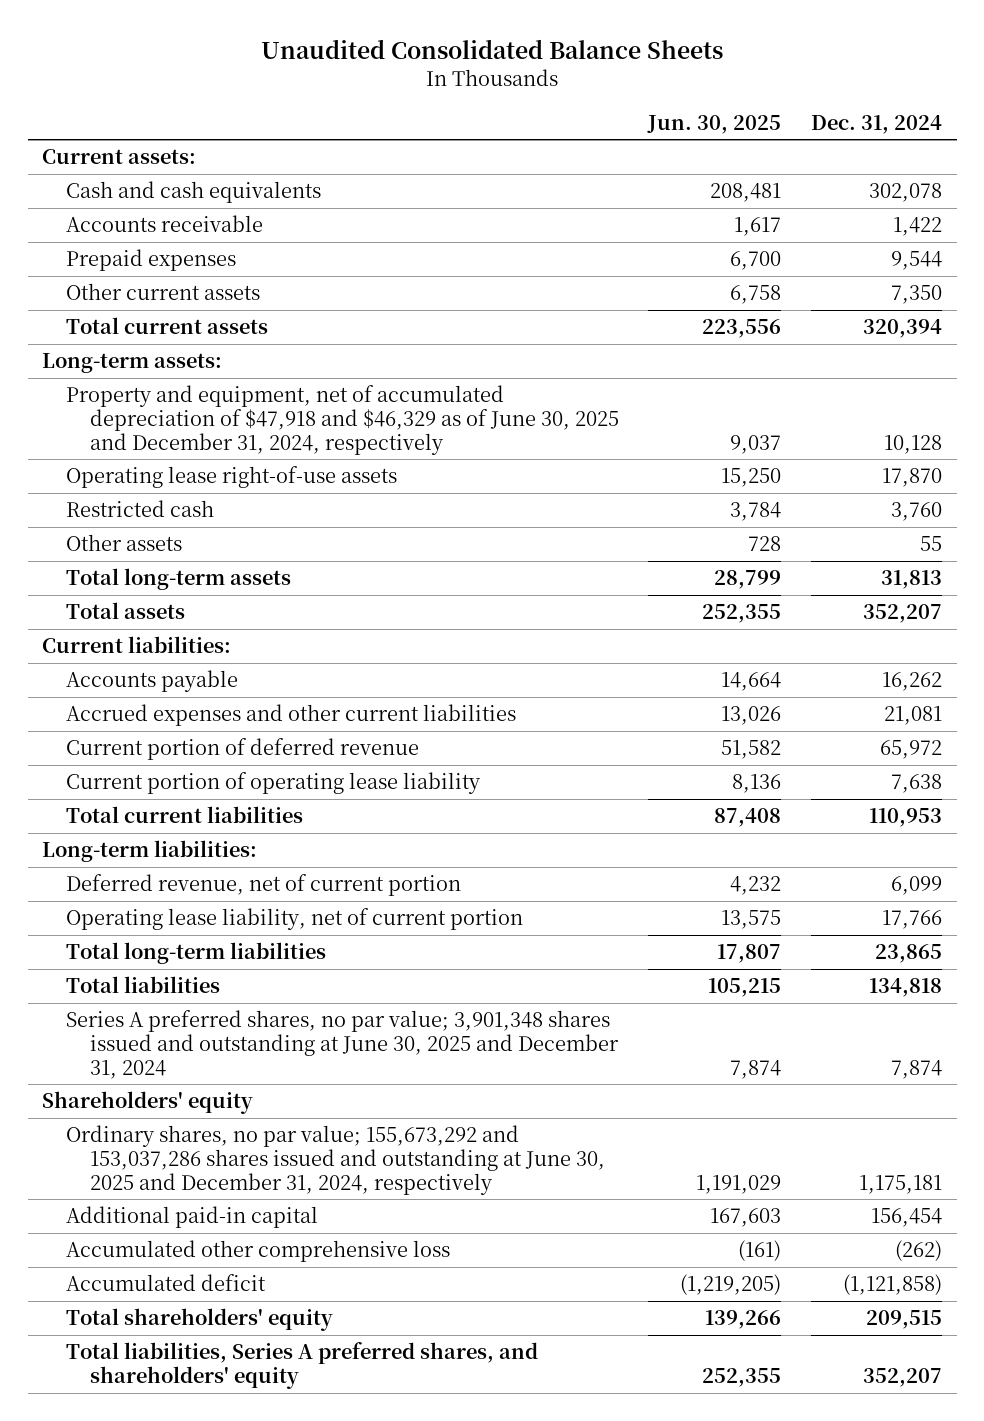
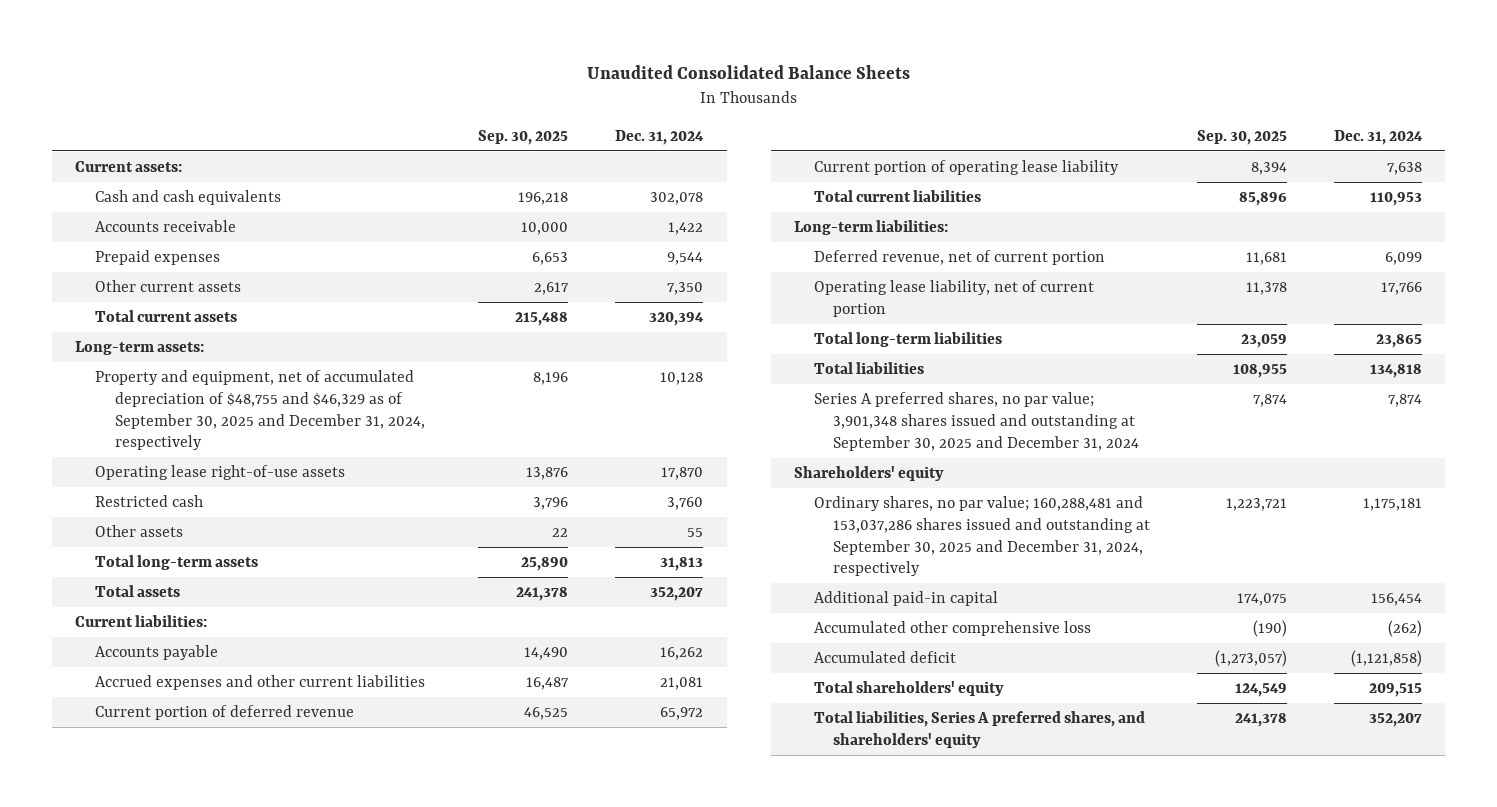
[647,114,782,134] Jun. 30, 2025 -> none
none -> [478,129,569,145] Sep. 30, 2025
[66,385,620,455] Property and equipment, net of accumulated depreciation of $47,918 and $46,329 as of June 30, 2025 and December 31, 2024, respectively -> [95,369,425,451] Property and equipment, net of accumulated depreciation of $48,755 and $46,329 as of September 30, 2025 and December 31, 2024, respectively
[66,1010,620,1079] Series A preferred shares, no par value; 3,901,348 shares issued and outstanding at June 30, 2025 and December 31, 2024 -> [813,391,1140,451] Series A preferred shares, no par value; 3,901,348 shares issued and outstanding at September 30, 2025 and December 31, 2024
[66,1125,606,1195] Ordinary shares, no par value; 155,673,292 and 153,037,286 shares issued and outstanding at June 30, 2025 and December 31, 2024, respectively -> [813,495,1151,577] Ordinary shares, no par value; 160,288,481 and 153,037,286 shares issued and outstanding at September 30, 2025 and December 31, 2024, respectively

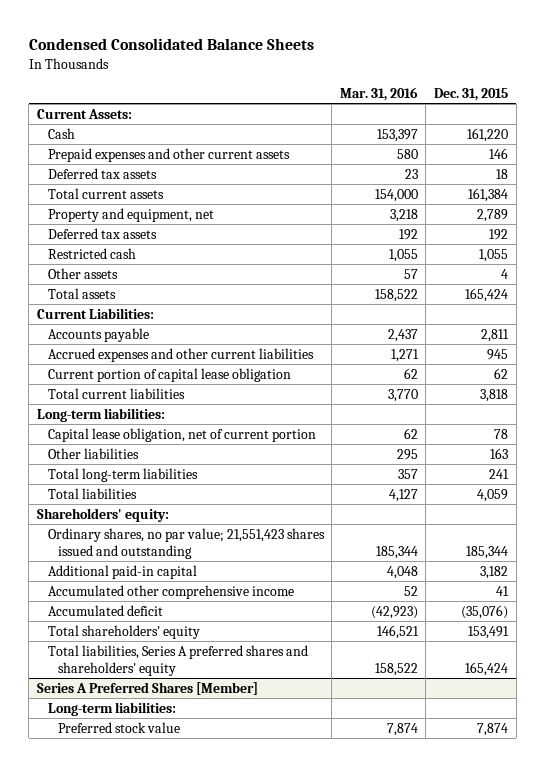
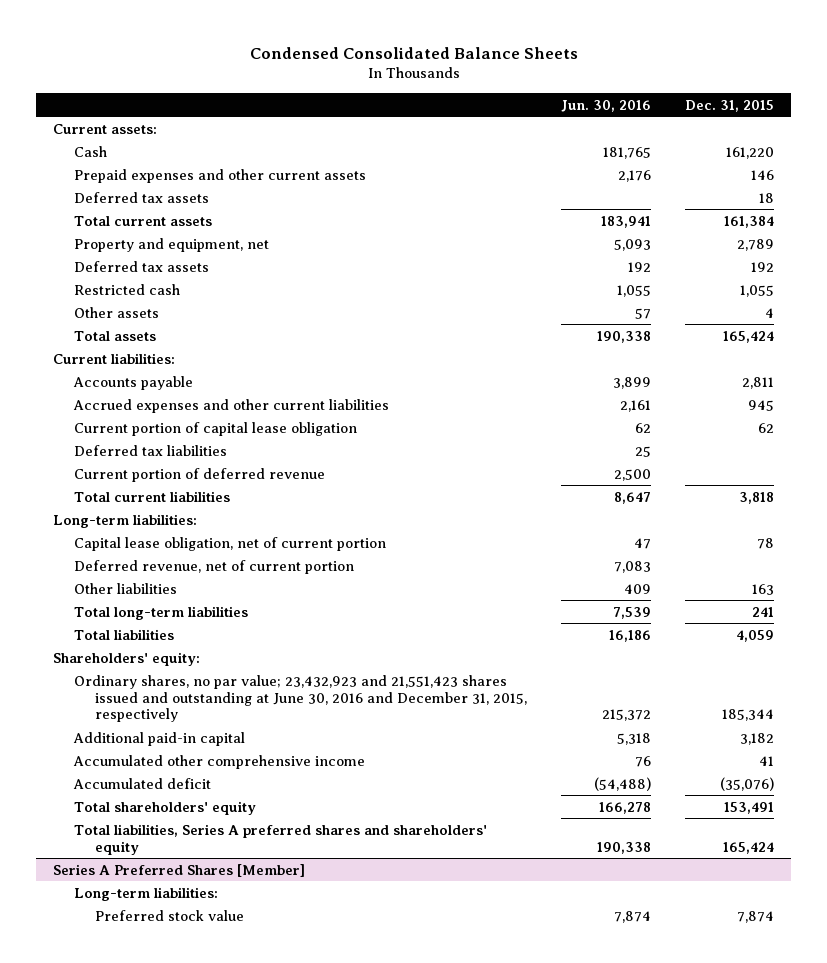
[339,86,418,101] Mar. 31, 2016 -> none
none -> [561,99,652,112] Jun. 30, 2016
[36,108,132,119] Current Assets: -> [53,123,158,134] Current assets:
[36,307,154,319] Current Liabilities: -> [53,352,176,364] Current liabilities:
none -> [74,444,228,456] Deferred tax liabilities
none -> [74,467,326,482] Current portion of deferred revenue
none -> [74,559,355,574] Deferred revenue, net of current portion
[47,527,325,559] Ordinary shares, no par value; 21,551,423 shares issued and outstanding -> [74,674,528,723] Ordinary shares, no par value; 23,432,923 and 21,551,423 shares issued and outstanding at June 30, 2016 and December 31, 2015, respectively

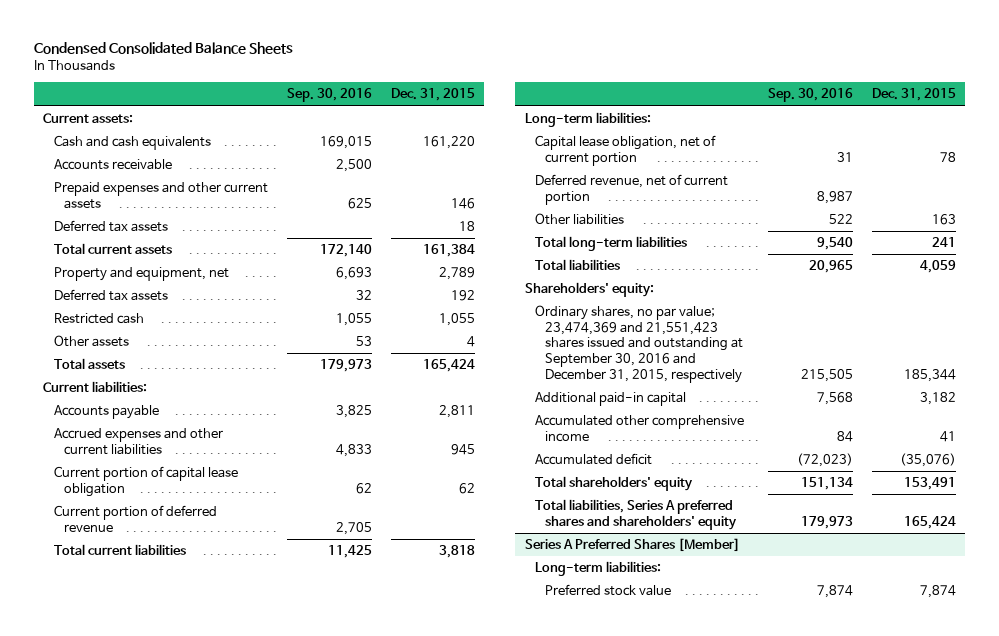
[561,99,652,112] Jun. 30, 2016 -> none
none -> [286,88,372,103] Sep. 30, 2016
[74,145,108,157] Cash -> [53,135,211,151] Cash and cash equivalents
none -> [53,159,172,171] Accounts receivable
[74,444,228,456] Deferred tax liabilities -> none
[74,674,528,723] Ordinary shares, no par value; 23,432,923 and 21,551,423 shares issued and outstanding at June 30, 2016 and December 31, 2015, respectively -> [535,305,744,383] Ordinary shares, no par value; 23,474,369 and 21,551,423 shares issued and outstanding at September 30, 2016 and December 31, 2015, respectively

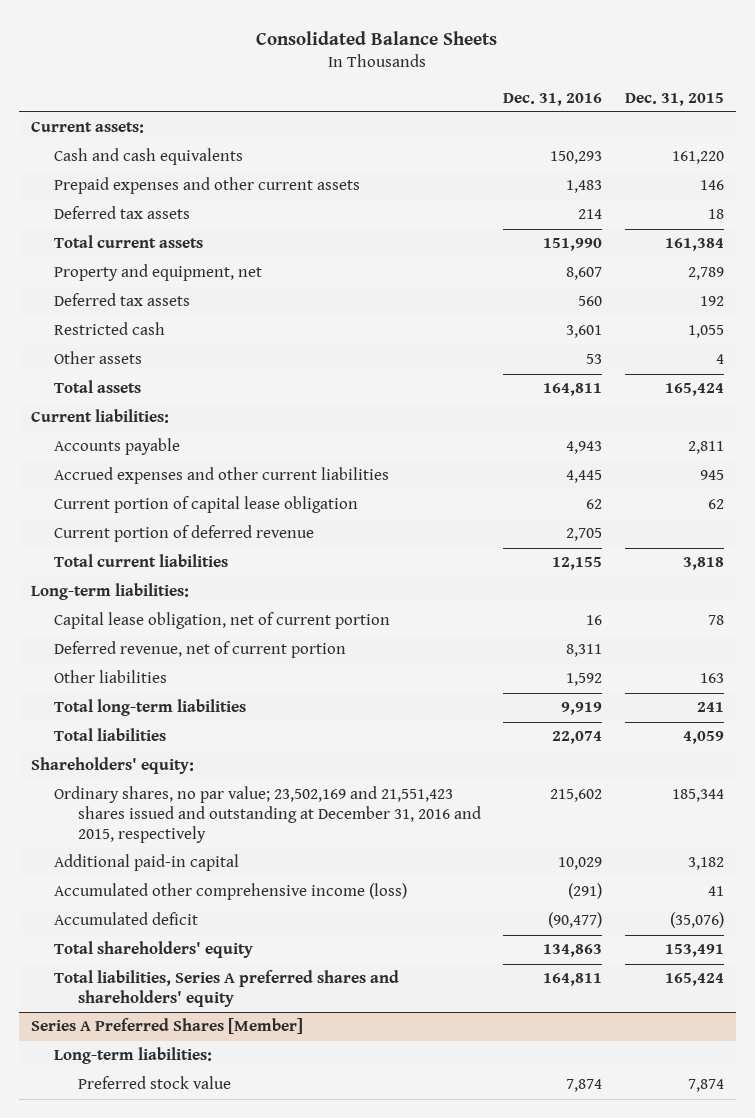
[33,42,293,55] Condensed Consolidated Balance Sheets -> [256,30,498,45] Consolidated Balance Sheets
[286,88,372,103] Sep. 30, 2016 -> none
none -> [503,92,603,106] Dec. 31, 2016
[53,159,172,171] Accounts receivable -> none
[535,305,744,383] Ordinary shares, no par value; 23,474,369 and 21,551,423 shares issued and outstanding at September 30, 2016 and December 31, 2015, respectively -> [54,786,481,843] Ordinary shares, no par value; 23,502,169 and 21,551,423 shares issued and outstanding at December 31, 2016 and 2015, respectively
[535,415,745,442] Accumulated other comprehensive income -> [54,883,408,901] Accumulated other comprehensive income (loss)

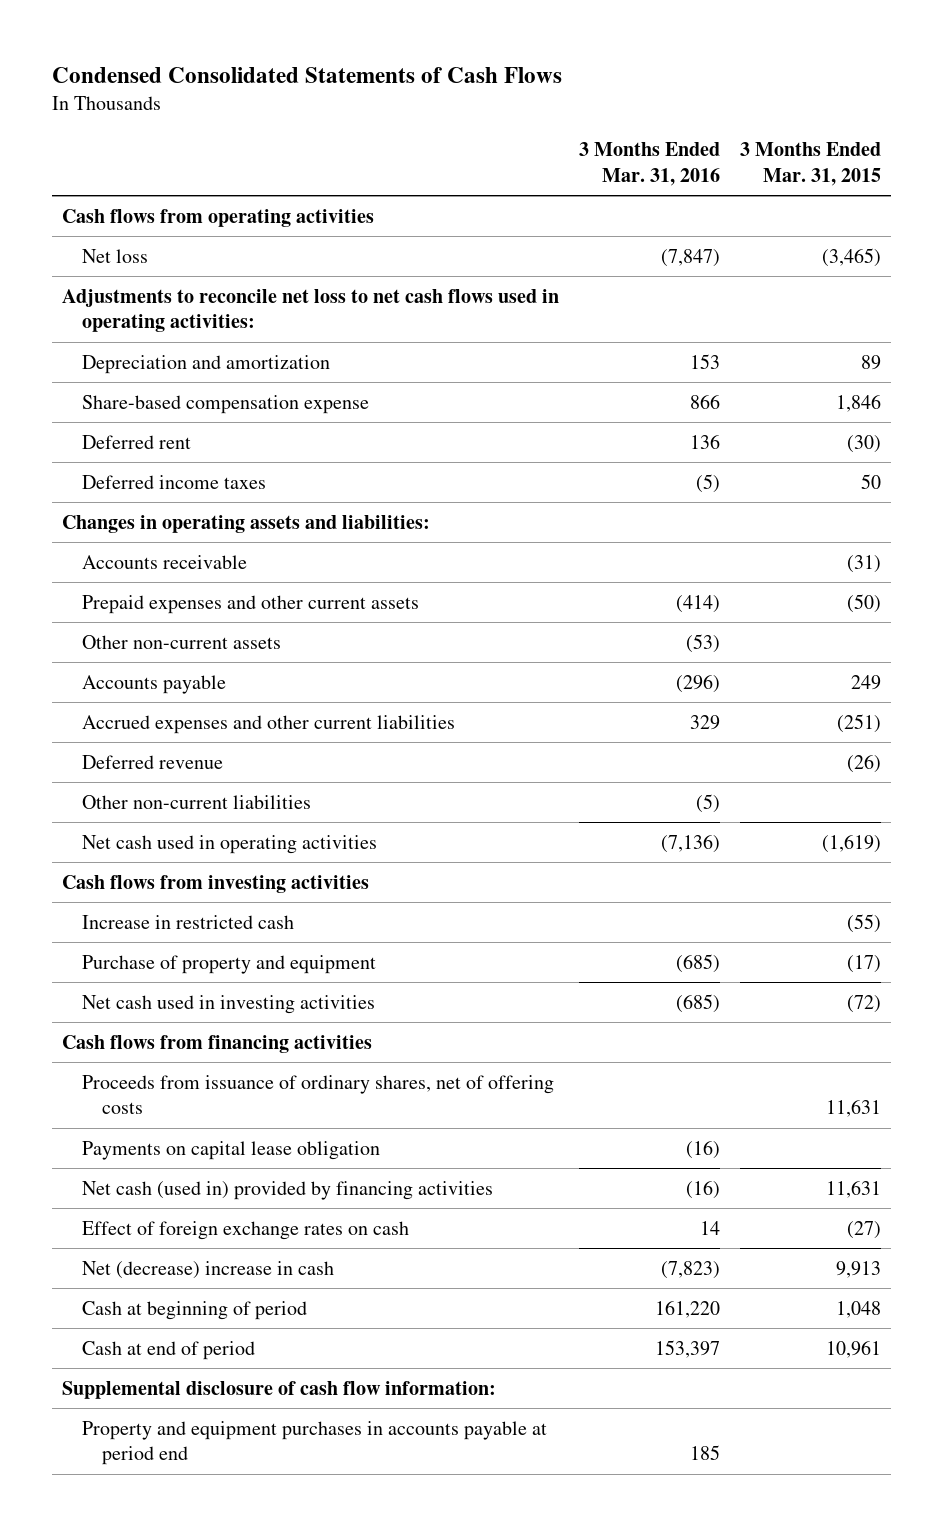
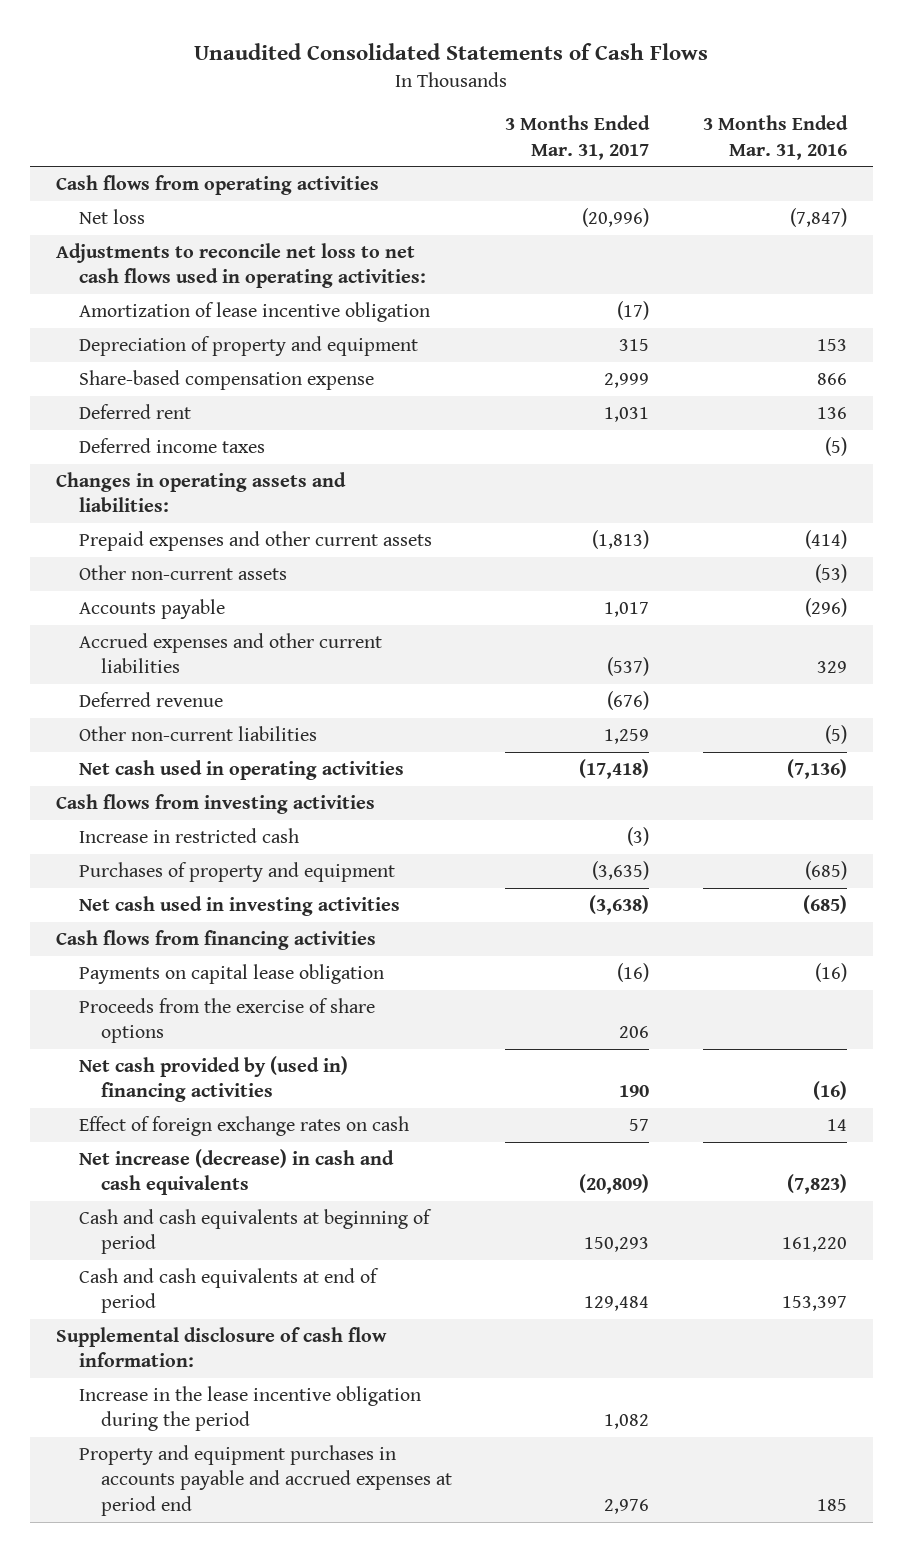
[51,66,562,83] Condensed Consolidated Statements of Cash Flows -> [194,43,709,61] Unaudited Consolidated Statements of Cash Flows
[739,142,881,186] 3 Months Ended Mar. 31, 2015 -> none
none -> [505,115,651,160] 3 Months Ended Mar. 31, 2017
none -> [78,302,430,323] Amortization of lease incentive obligation
[81,354,330,374] Depreciation and amortization -> [78,336,418,357] Depreciation of property and equipment
[81,554,247,569] Accounts receivable -> none
[81,954,376,974] Purchase of property and equipment -> [78,862,395,883] Purchases of property and equipment
[81,1074,554,1115] Proceeds from issuance of ordinary shares, net of offering costs -> none
none -> [78,998,375,1044] Proceeds from the exercise of share options
[81,1180,493,1200] Net cash (used in) provided by financing activities -> [78,1056,348,1103] Net cash provided by (used in) financing activities
[81,1260,334,1279] Net (decrease) increase in cash -> [78,1149,394,1196] Net increase (decrease) in cash and cash equivalents
[81,1300,307,1320] Cash at beginning of period -> [78,1209,432,1255] Cash and cash equivalents at beginning of period
[81,1340,255,1360] Cash at end of period -> [78,1268,379,1314] Cash and cash equivalents at end of period
none -> [78,1386,421,1432] Increase in the lease incentive obligation during the period
[81,1420,547,1466] Property and equipment purchases in accounts payable at period end -> [78,1445,453,1516] Property and equipment purchases in accounts payable and accrued expenses at period end

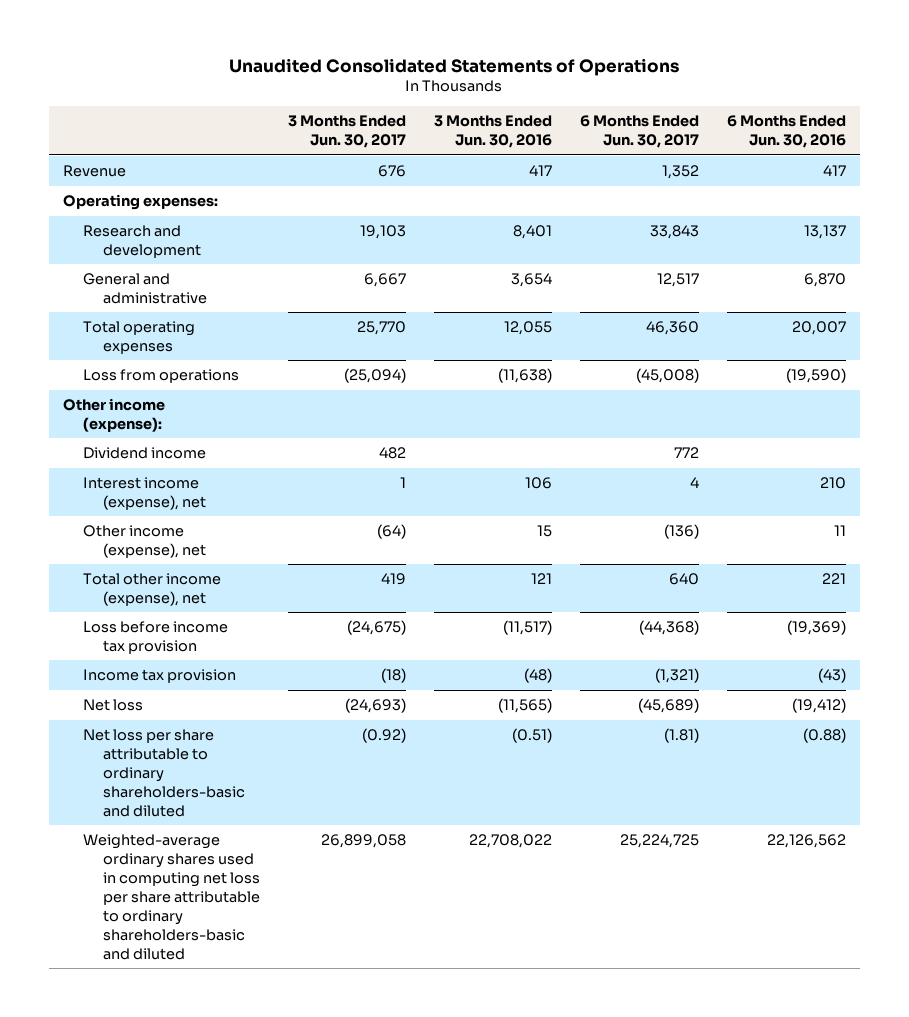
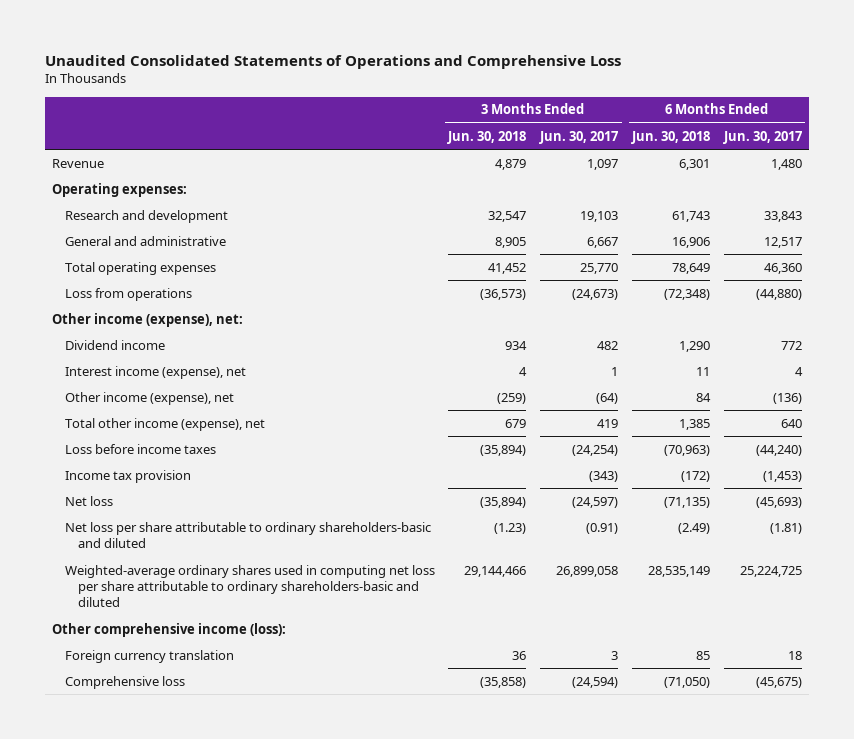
[229,57,680,76] Unaudited Consolidated Statements of Operations -> [45,54,622,69] Unaudited Consolidated Statements of Operations and Comprehensive Loss
[434,115,553,149] 3 Months Ended Jun. 30, 2016 -> none
[726,115,846,149] 6 Months Ended Jun. 30, 2016 -> none
none -> [447,130,527,144] Jun. 30, 2018
none -> [630,130,710,144] Jun. 30, 2018
[378,165,407,178] 676 -> [587,158,619,170] 1,097
[662,165,700,180] 1,352 -> [770,158,802,170] 1,480
[344,368,407,384] (25,094) -> [572,288,619,300] (24,673)
[636,368,700,384] (45,008) -> [755,288,802,300] (44,880)
[62,398,165,433] Other income (expense): -> [51,312,243,327] Other income (expense), net:
[83,621,229,655] Loss before income tax provision -> [64,443,216,454] Loss before income taxes
[347,620,407,636] (24,675) -> [572,444,619,456] (24,254)
[639,620,700,636] (44,368) -> [755,444,802,456] (44,240)
[381,668,407,684] (18) -> [589,470,619,482] (343)
[655,668,700,684] (1,321) -> [762,470,802,482] (1,453)
[345,698,407,714] (24,693) -> [572,496,619,508] (24,597)
[638,698,700,714] (45,689) -> [755,496,802,508] (45,693)
[362,728,407,744] (0.92) -> [586,522,619,534] (0.91)
none -> [51,622,286,637] Other comprehensive income (loss):
none -> [64,649,234,663] Foreign currency translation
none -> [64,675,185,689] Comprehensive loss

